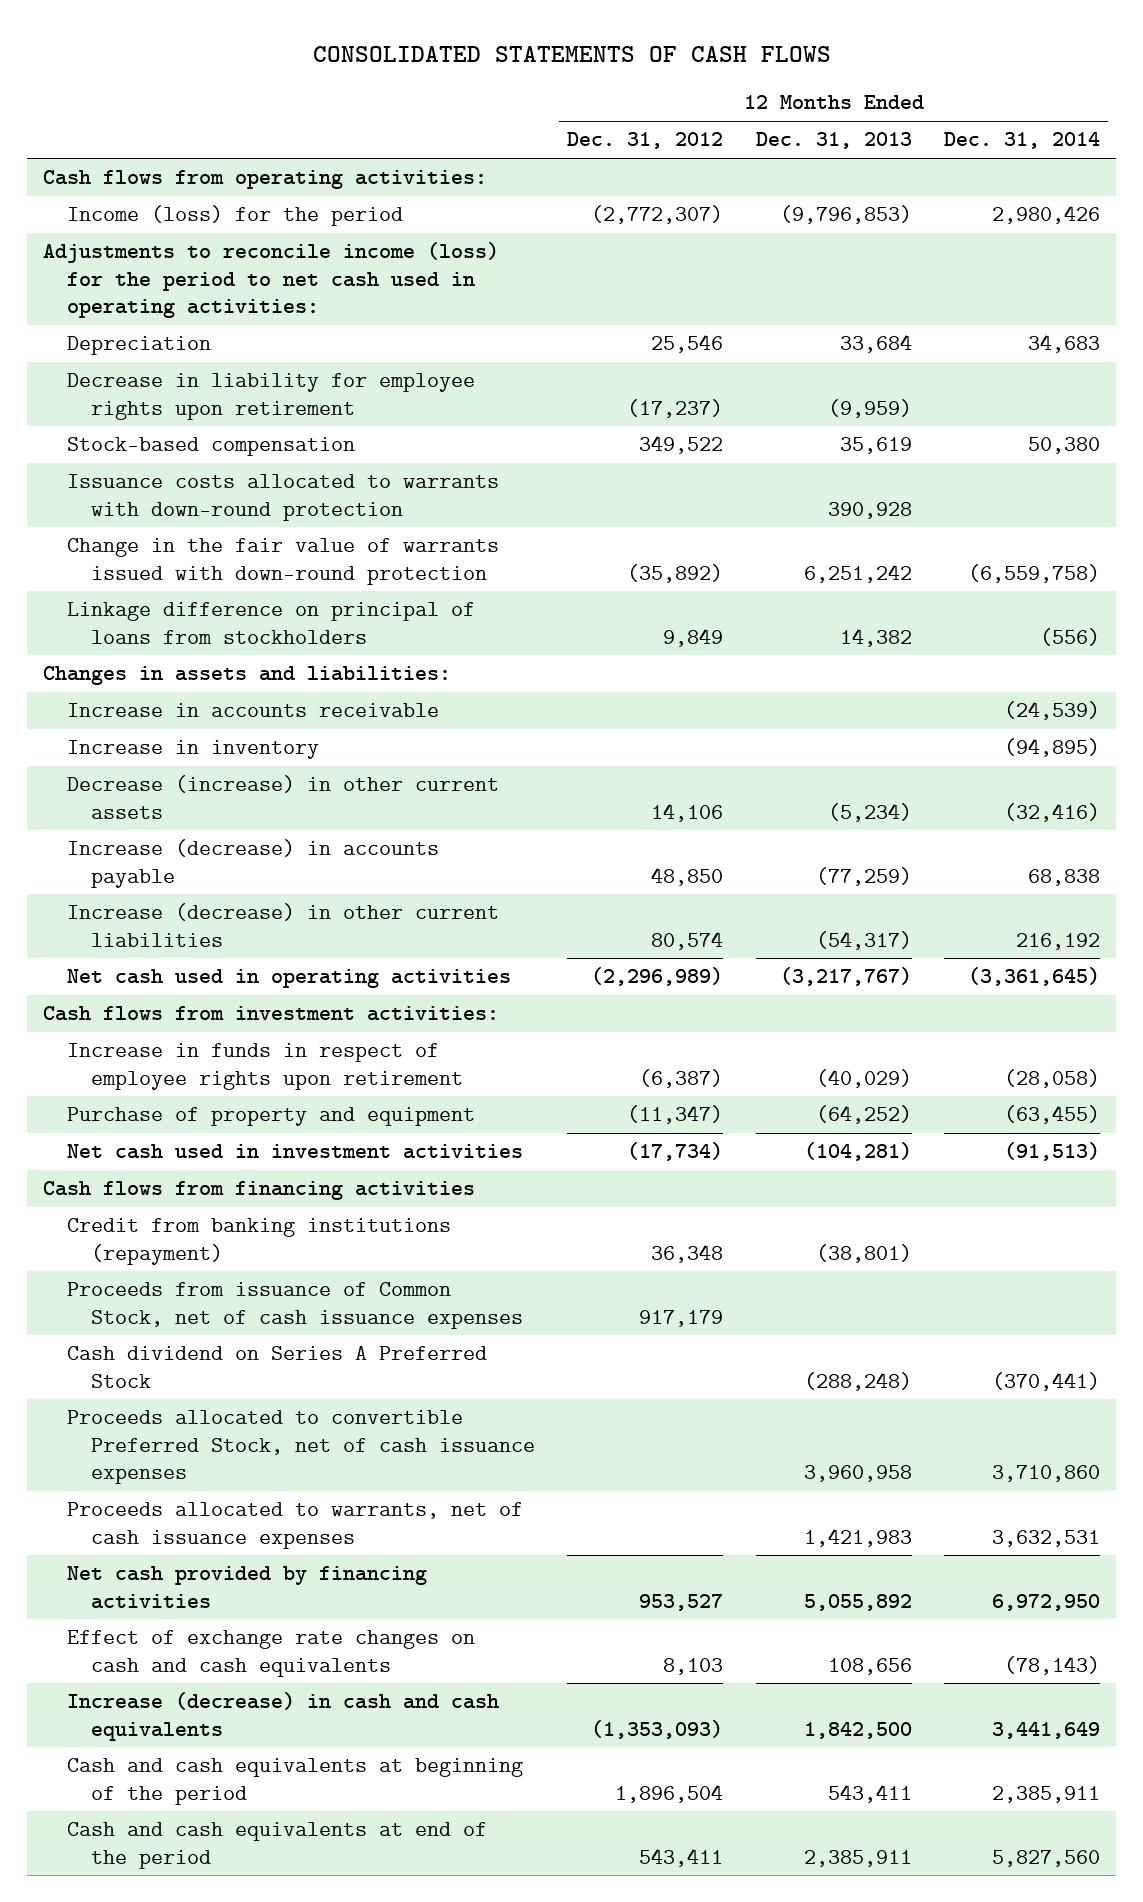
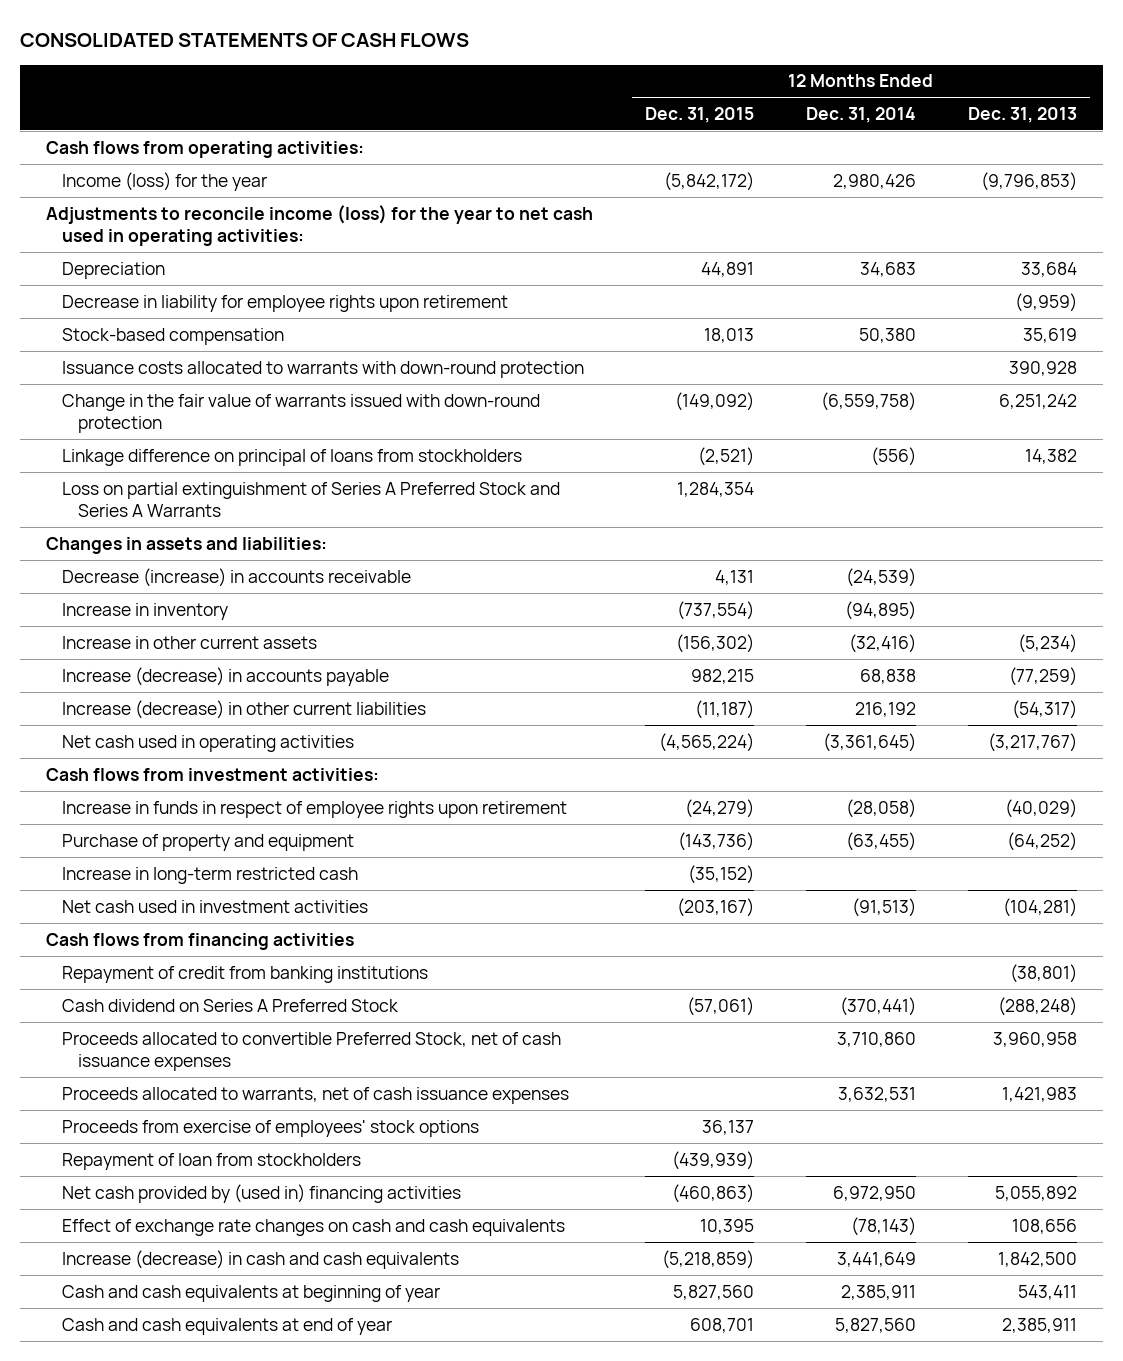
[567,132,724,150] Dec. 31, 2012 -> none
none -> [645,106,755,123] Dec. 31, 2015
[66,205,403,227] Income (loss) for the period -> [62,171,268,191] Income (loss) for the year
[43,242,500,319] Adjustments to reconcile income (loss) for the period to net cash used in operating activities: -> [46,204,594,246] Adjustments to reconcile income (loss) for the year to net cash used in operating activities:
none -> [62,481,561,517] Loss on partial extinguishment of Series A Preferred Stock and Series A Warrants
[66,703,439,718] Increase in accounts receivable -> [62,567,412,587] Decrease (increase) in accounts receivable
[66,775,499,819] Decrease (increase) in other current assets -> [62,635,318,649] Increase in other current assets
none -> [62,866,359,884] Increase in long-term restricted cash
[66,1282,523,1329] Proceeds from issuance of Common Stock, net of cash issuance expenses -> none
[66,1218,451,1265] Credit from banking institutions (repayment) -> [62,965,429,983] Repayment of credit from banking institutions
none -> [62,1119,480,1137] Proceeds from exercise of employees' stock options
none -> [62,1152,362,1170] Repayment of loan from stockholders
[66,1566,427,1609] Net cash provided by financing activities -> [62,1183,462,1203] Net cash provided by (used in) financing activities
[66,1758,523,1805] Cash and cash equivalents at beginning of the period -> [62,1284,441,1302] Cash and cash equivalents at beginning of year
[66,1822,487,1869] Cash and cash equivalents at end of the period -> [62,1317,393,1335] Cash and cash equivalents at end of year

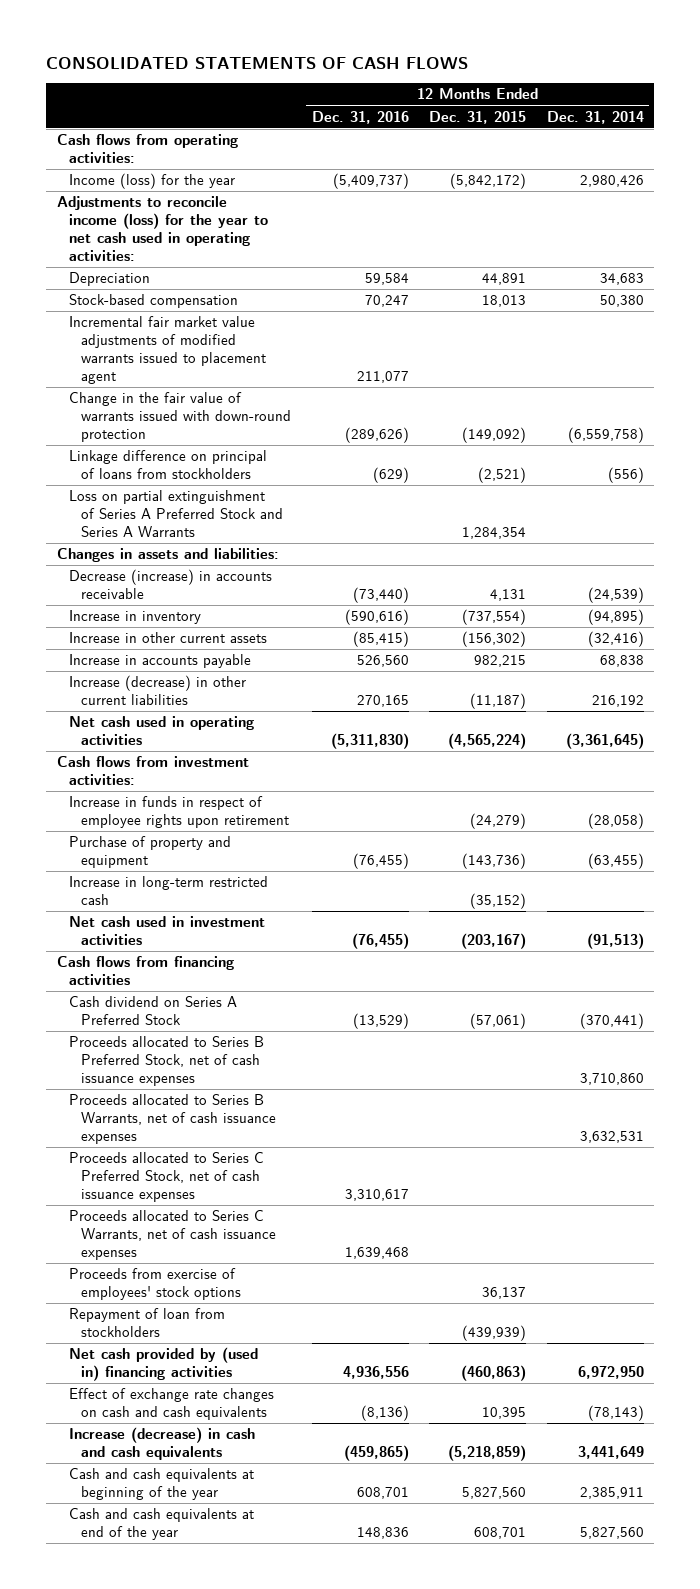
[967,106,1077,123] Dec. 31, 2013 -> none
none -> [311,110,409,124] Dec. 31, 2016
[62,294,509,312] Decrease in liability for employee rights upon retirement -> none
[62,360,585,378] Issuance costs allocated to warrants with down-round protection -> [68,316,266,384] Incremental fair market value adjustments of modified warrants issued to placement agent
[62,666,390,686] Increase (decrease) in accounts payable -> [68,654,251,669] Increase in accounts payable
[62,965,429,983] Repayment of credit from banking institutions -> none
[62,1031,562,1071] Proceeds allocated to convertible Preferred Stock, net of cash issuance expenses -> [68,1036,264,1086] Proceeds allocated to Series B Preferred Stock, net of cash issuance expenses
[62,1086,570,1104] Proceeds allocated to warrants, net of cash issuance expenses -> [68,1094,276,1144] Proceeds allocated to Series B Warrants, net of cash issuance expenses
none -> [68,1152,264,1202] Proceeds allocated to Series C Preferred Stock, net of cash issuance expenses
none -> [68,1210,276,1260] Proceeds allocated to Series C Warrants, net of cash issuance expenses
[62,1284,441,1302] Cash and cash equivalents at beginning of year -> [68,1468,254,1501] Cash and cash equivalents at beginning of the year
[62,1317,393,1335] Cash and cash equivalents at end of year -> [68,1508,254,1541] Cash and cash equivalents at end of the year

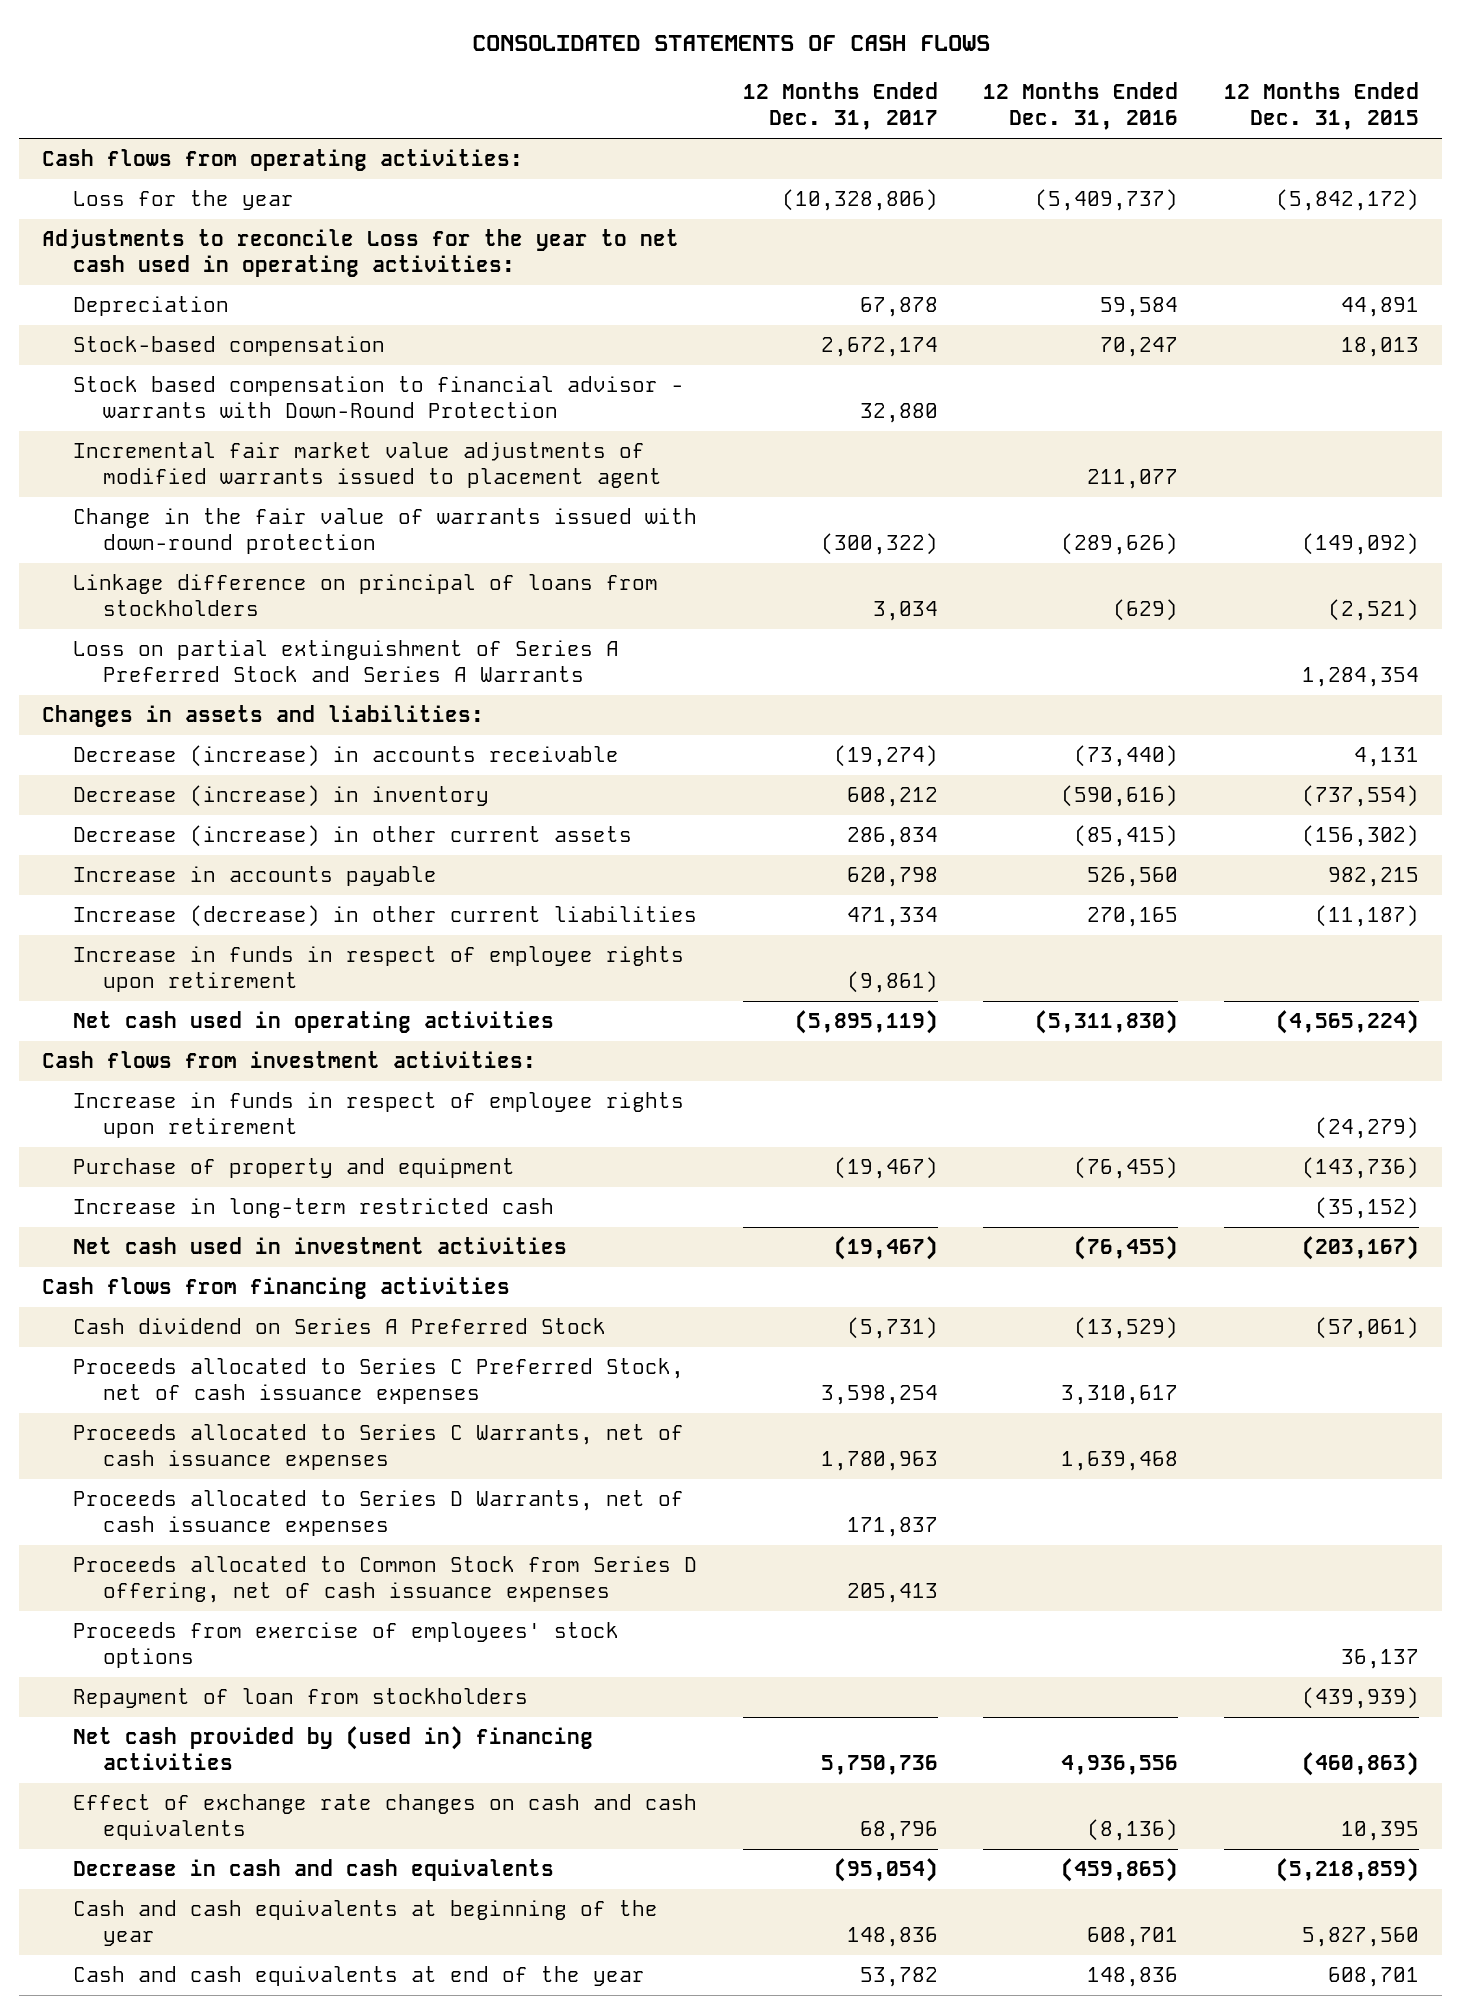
[546,110,644,124] Dec. 31, 2014 -> none
none -> [742,82,938,131] 12 Months Ended Dec. 31, 2017
[68,173,235,190] Income (loss) for the year -> [72,190,294,211] Loss for the year
[56,196,268,261] Adjustments to reconcile income (loss) for the year to net cash used in operating activities: -> [42,229,680,278] Adjustments to reconcile Loss for the year to net cash used in operating activities:
none -> [72,376,684,419] Stock based compensation to financial advisor - warrants with Down-Round Protection
[68,610,201,625] Increase in inventory -> [72,785,489,808] Decrease (increase) in inventory
[68,632,267,644] Increase in other current assets -> [72,825,632,848] Decrease (increase) in other current assets
none -> [72,946,684,993] Increase in funds in respect of employee rights upon retirement
[68,1036,264,1086] Proceeds allocated to Series B Preferred Stock, net of cash issuance expenses -> none
[68,1094,276,1144] Proceeds allocated to Series B Warrants, net of cash issuance expenses -> none
none -> [72,1490,684,1537] Proceeds allocated to Series D Warrants, net of cash issuance expenses
none -> [72,1556,697,1604] Proceeds allocated to Common Stock from Series D offering, net of cash issuance expenses
[68,1427,255,1461] Increase (decrease) in cash and cash equivalents -> [72,1859,554,1882] Decrease in cash and cash equivalents

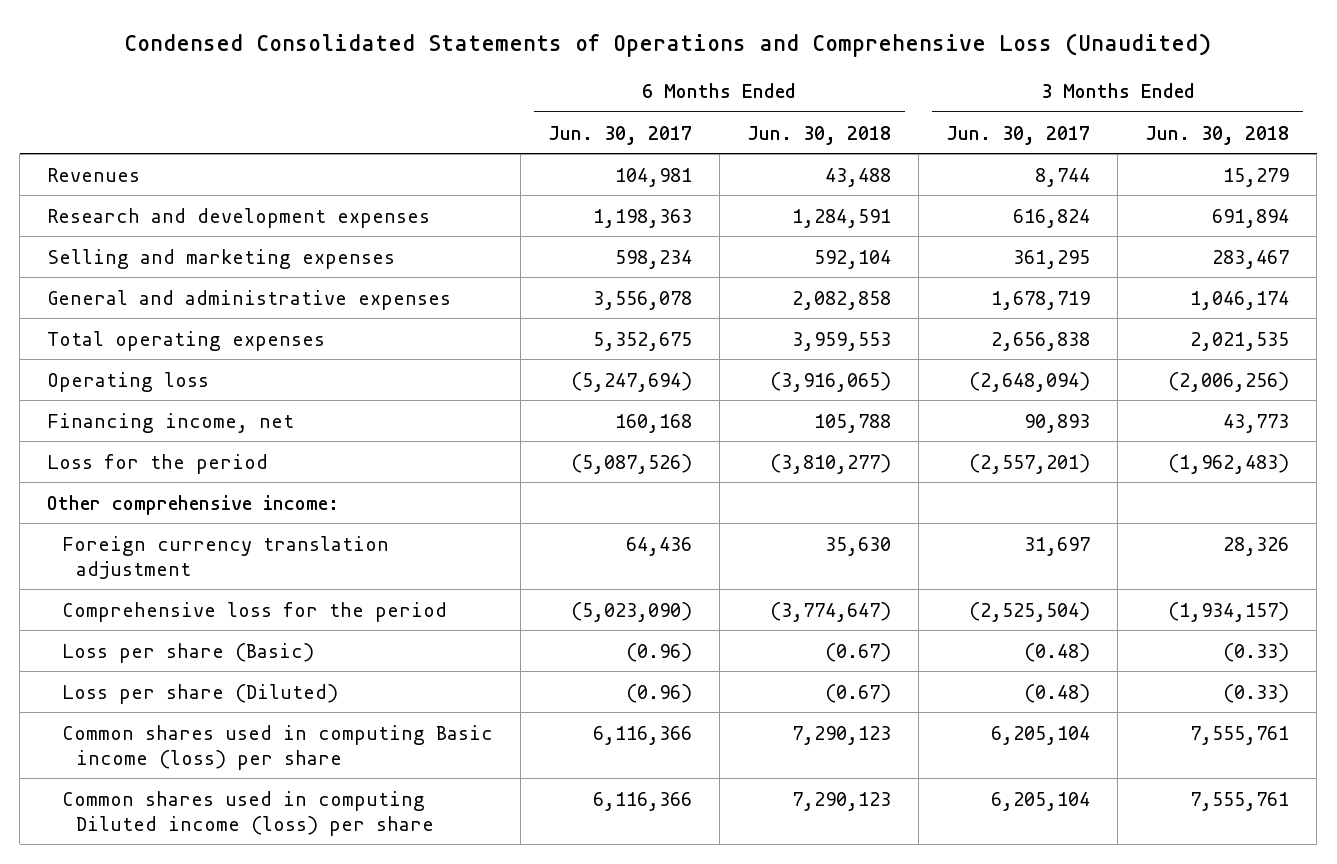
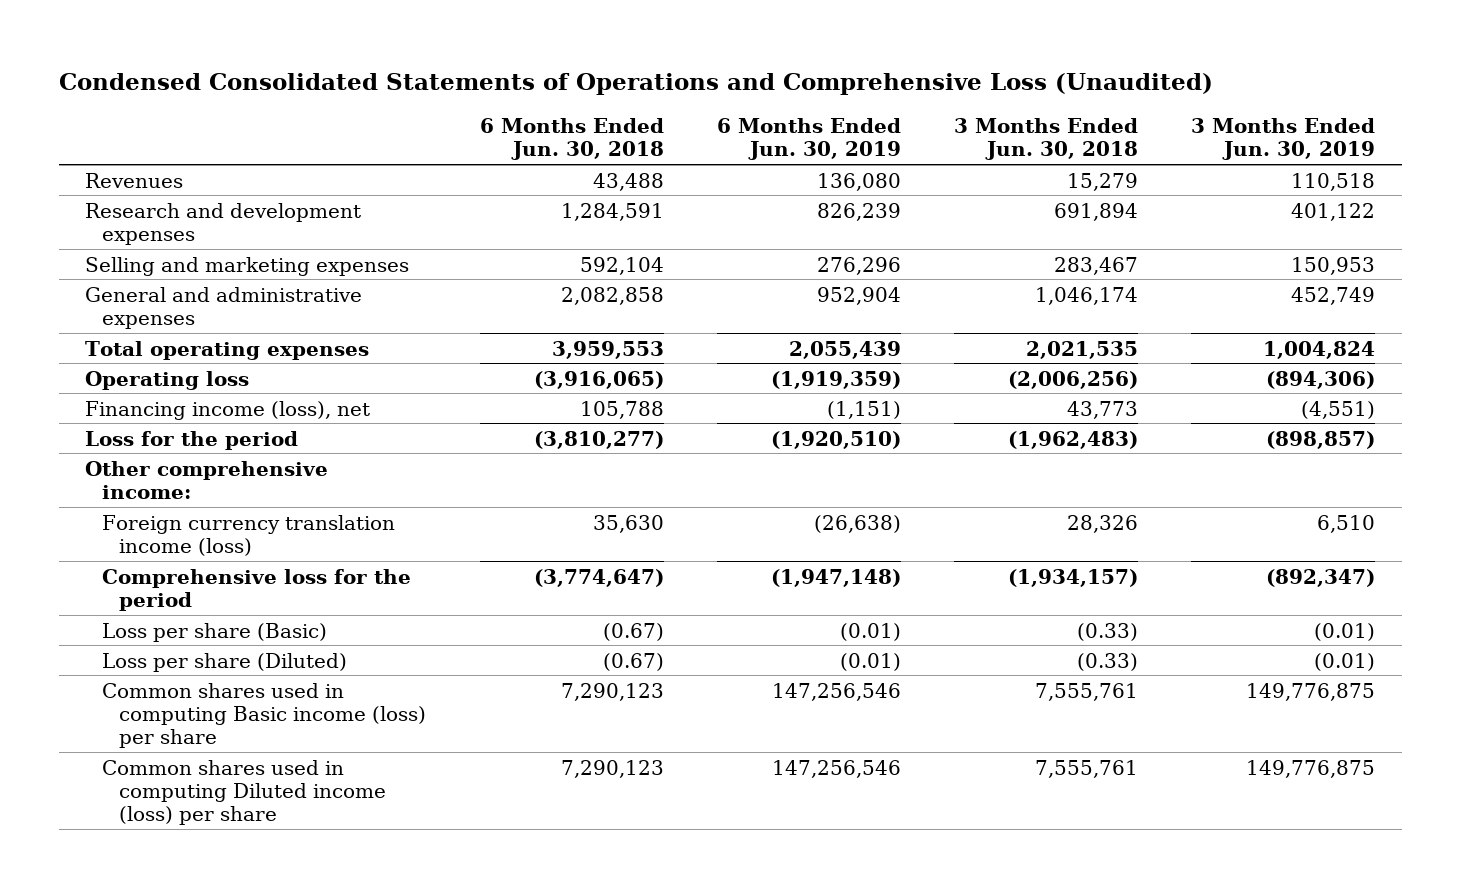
[547,125,692,145] Jun. 30, 2017 -> none
[946,125,1091,145] Jun. 30, 2017 -> none
none -> [716,117,901,161] 6 Months Ended Jun. 30, 2019
none -> [1191,117,1376,161] 3 Months Ended Jun. 30, 2019
[47,412,295,433] Financing income, net -> [85,400,371,420] Financing income (loss), net
[61,535,389,579] Foreign currency translation adjustment -> [102,514,396,556] Foreign currency translation income (loss)

